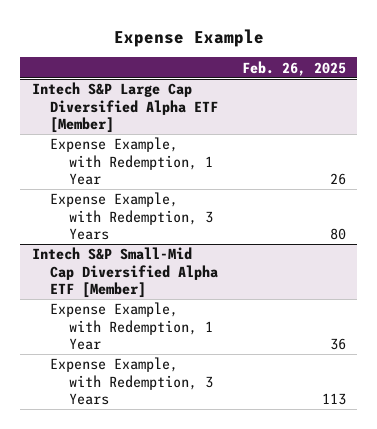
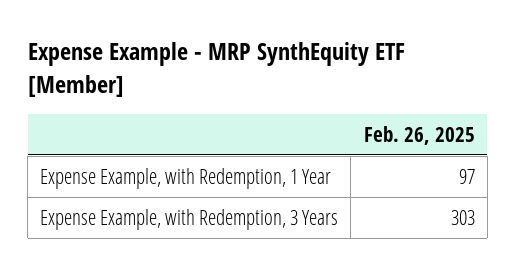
[113,28,264,47] Expense Example -> [27,42,405,97] Expense Example - MRP SynthEquity ETF [Member]
[31,82,219,133] Intech S&P Large Cap Diversified Alpha ETF [Member] -> none
[31,247,219,298] Intech S&P Small-Mid Cap Diversified Alpha ETF [Member] -> none
[50,302,213,350] Expense Example, with Redemption, 1 Year -> none
[50,357,213,405] Expense Example, with Redemption, 3 Years -> none
[329,172,346,185] 26 -> [458,169,475,185] 97
[329,227,346,240] 80 -> [450,210,475,226] 303

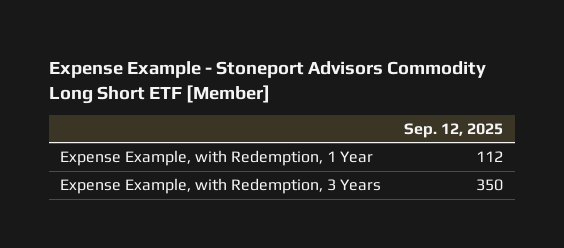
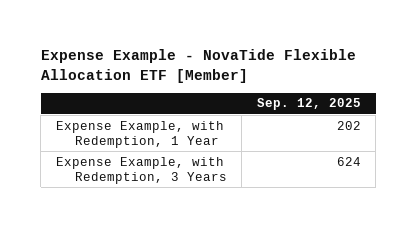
[48,60,486,104] Expense Example - Stoneport Advisors Commodity Long Short ETF [Member] -> [40,49,356,84] Expense Example - NovaTide Flexible Allocation ETF [Member]
[476,151,504,163] 112 -> [336,120,361,130] 202
[476,179,504,192] 350 -> [336,156,361,166] 624

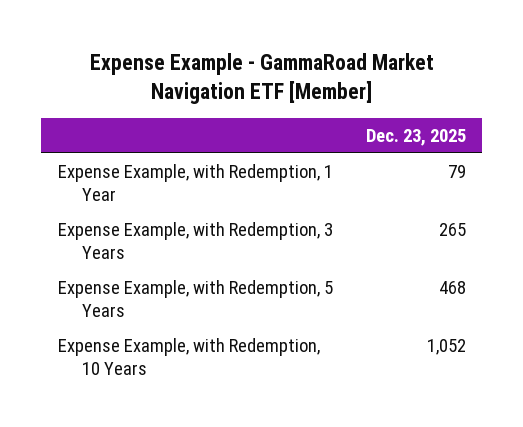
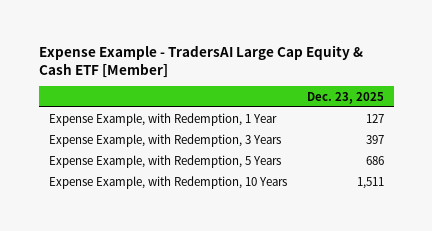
[89,53,434,105] Expense Example - GammaRoad Market Navigation ETF [Member] -> [38,44,363,78] Expense Example - TradersAI Large Cap Equity & Cash ETF [Member]
[447,164,466,178] 79 -> [365,113,384,123] 127
[438,222,466,236] 265 -> [365,134,384,144] 397
[438,280,466,294] 468 -> [365,155,384,165] 686
[426,338,466,355] 1,052 -> [356,176,384,189] 1,511

